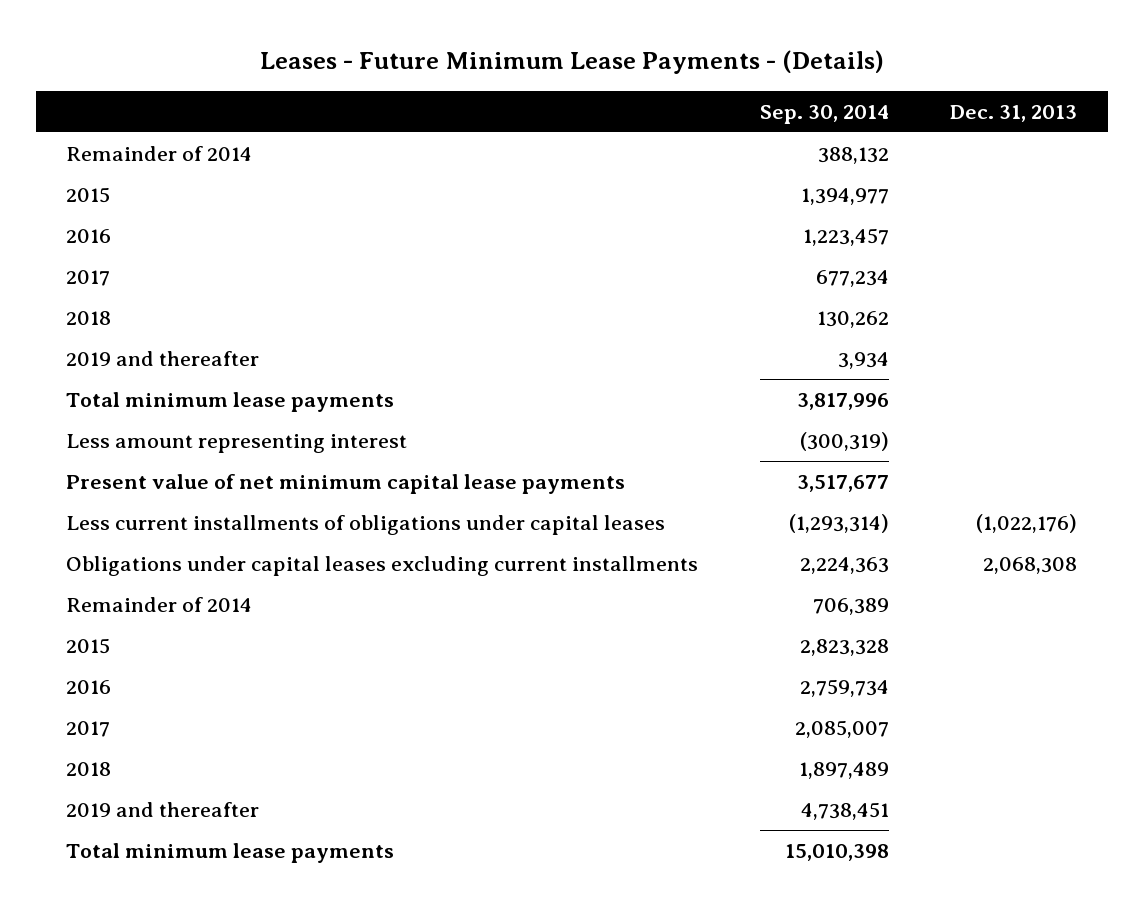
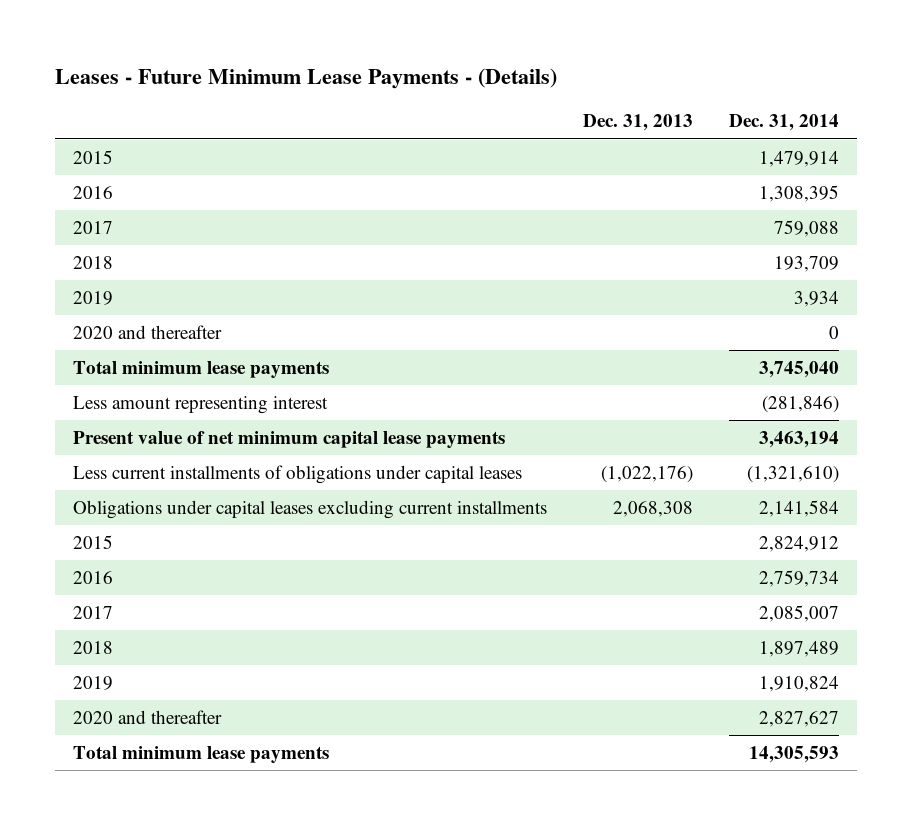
[759,104,889,124] Sep. 30, 2014 -> none
none -> [729,114,840,132] Dec. 31, 2014
[66,145,253,161] Remainder of 2014 -> none
none -> [72,291,113,306] 2019
[66,350,260,366] 2019 and thereafter -> [72,325,222,340] 2020 and thereafter
[66,596,253,612] Remainder of 2014 -> none
none -> [72,676,113,691] 2019
[66,801,260,817] 2019 and thereafter -> [72,710,222,725] 2020 and thereafter

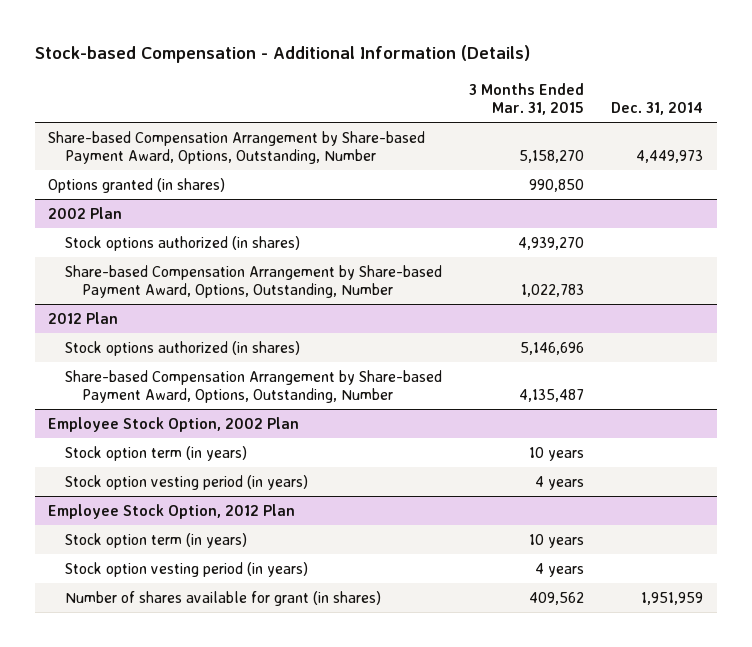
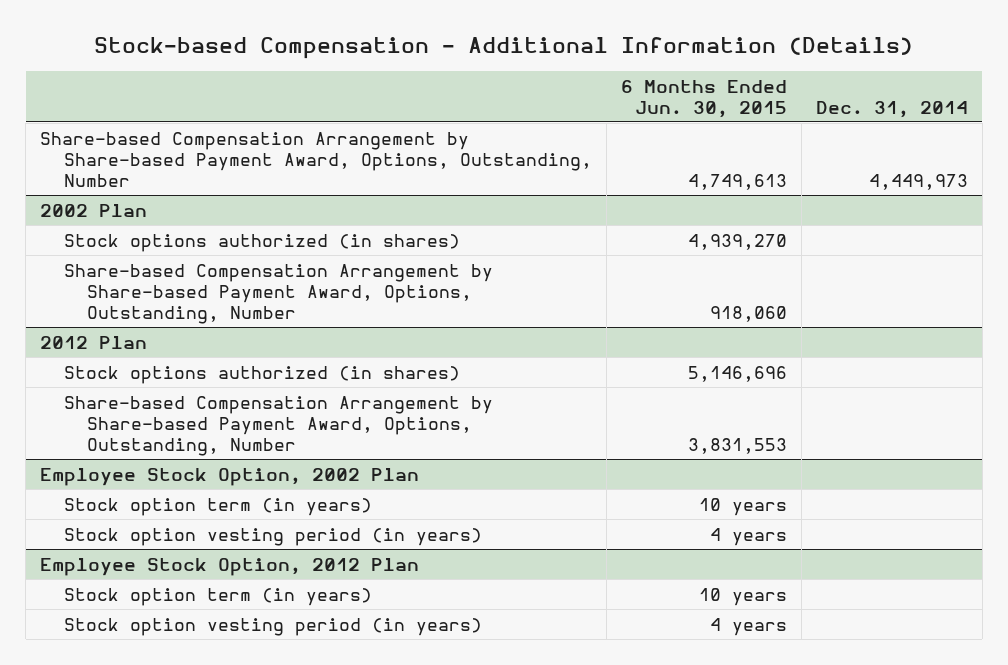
[469,82,585,115] 3 Months Ended Mar. 31, 2015 -> none
none -> [620,79,787,118] 6 Months Ended Jun. 30, 2015
[48,177,226,193] Options granted (in shares) -> none
[65,590,382,606] Number of shares available for grant (in shares) -> none

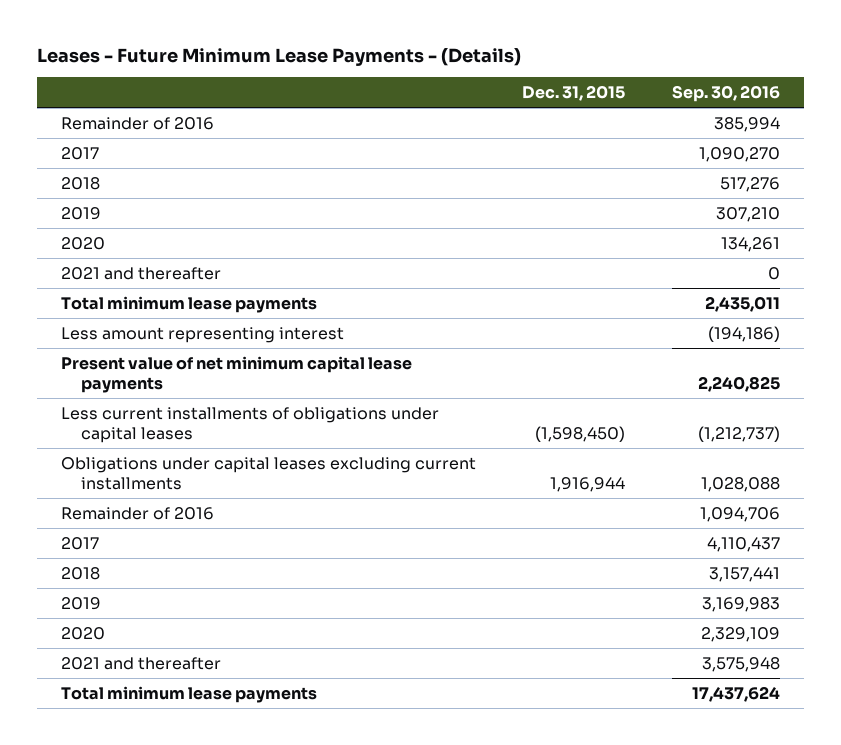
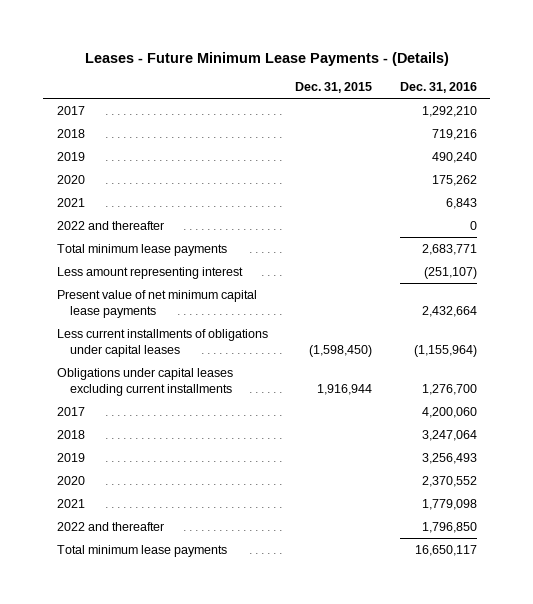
[672,85,781,103] Sep. 30, 2016 -> none
none -> [399,82,477,94] Dec. 31, 2016
[60,116,214,130] Remainder of 2016 -> none
none -> [56,197,85,207] 2021
[60,266,221,280] 2021 and thereafter -> [56,220,164,230] 2022 and thereafter
[60,506,214,520] Remainder of 2016 -> none
none -> [56,498,85,508] 2021
[60,656,221,670] 2021 and thereafter -> [56,521,164,531] 2022 and thereafter

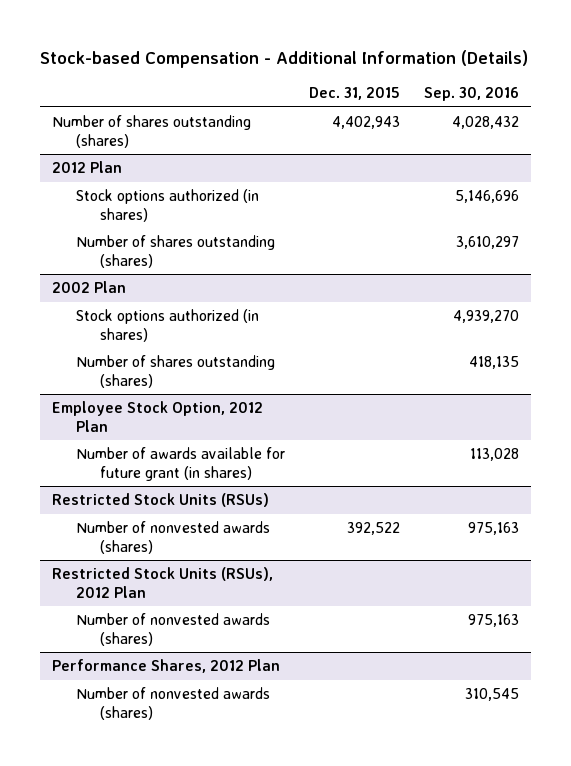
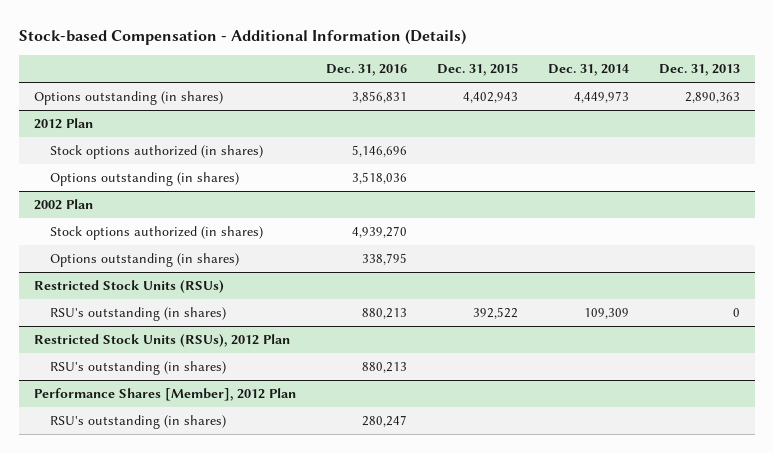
[424,87,520,102] Sep. 30, 2016 -> none
none -> [326,64,408,77] Dec. 31, 2016
none -> [547,64,629,77] Dec. 31, 2014
none -> [658,64,740,77] Dec. 31, 2013
[51,115,251,148] Number of shares outstanding (shares) -> [34,91,224,106] Options outstanding (in shares)
[76,235,276,268] Number of shares outstanding (shares) -> [49,172,239,187] Options outstanding (in shares)
[51,401,263,432] Employee Stock Option, 2012 Plan -> none
[76,447,286,481] Number of awards available for future grant (in shares) -> none
[76,355,276,388] Number of shares outstanding (shares) -> [49,253,239,268] Options outstanding (in shares)
[76,521,271,554] Number of nonvested awards (shares) -> [49,307,226,322] RSU's outstanding (in shares)
[76,613,271,646] Number of nonvested awards (shares) -> [49,361,226,376] RSU's outstanding (in shares)
[51,659,280,674] Performance Shares, 2012 Plan -> [34,388,297,402] Performance Shares [Member], 2012 Plan
[76,687,271,720] Number of nonvested awards (shares) -> [49,415,226,430] RSU's outstanding (in shares)

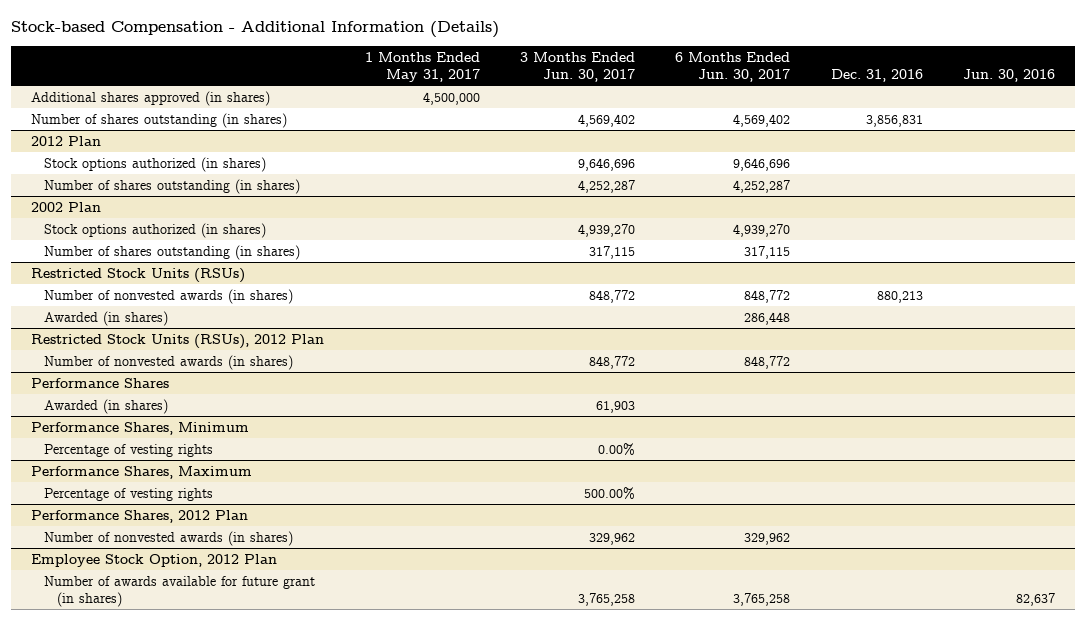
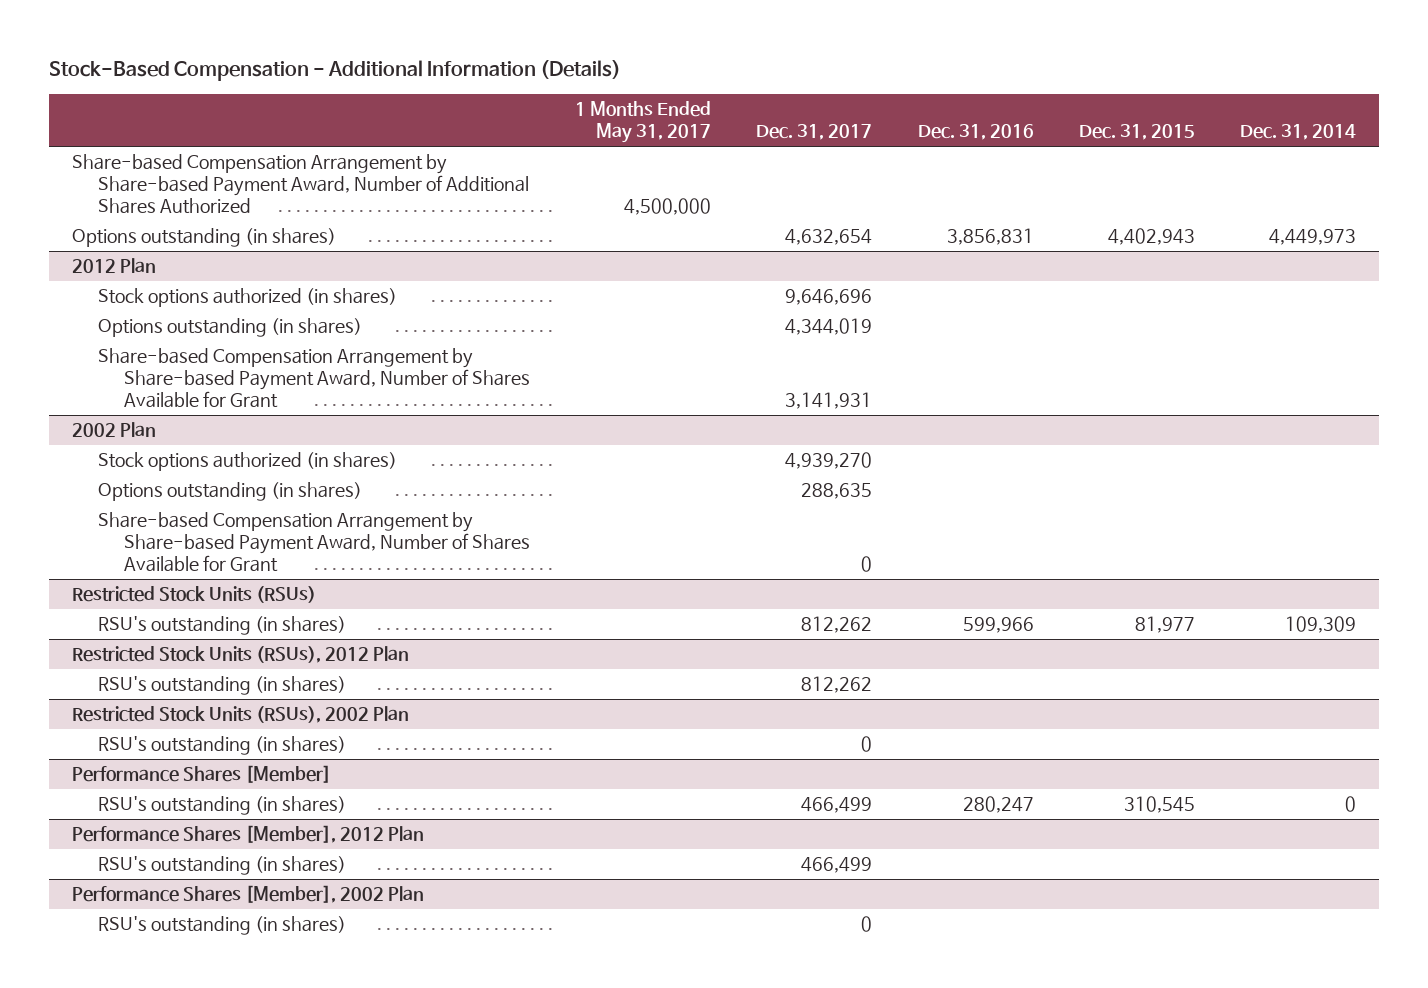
[11,21,500,39] Stock-based Compensation - Additional Information (Details) -> [49,60,622,82] Stock-Based Compensation - Additional Information (Details)
[519,51,635,82] 3 Months Ended Jun. 30, 2017 -> none
[675,51,791,82] 6 Months Ended Jun. 30, 2017 -> none
[962,68,1055,82] Jun. 30, 2016 -> none
none -> [756,124,873,141] Dec. 31, 2017
none -> [1078,124,1195,141] Dec. 31, 2015
none -> [1240,124,1357,141] Dec. 31, 2014
[31,90,271,106] Additional shares approved (in shares) -> [71,154,529,215] Share-based Compensation Arrangement by Share-based Payment Award, Number of Additional Shares Authorized
[31,112,288,128] Number of shares outstanding (in shares) -> [71,228,336,248] Options outstanding (in shares)
[44,178,301,194] Number of shares outstanding (in shares) -> [97,318,362,338] Options outstanding (in shares)
none -> [97,348,530,409] Share-based Compensation Arrangement by Share-based Payment Award, Number of Shares Available for Grant
[44,244,301,260] Number of shares outstanding (in shares) -> [97,482,362,502] Options outstanding (in shares)
none -> [97,512,530,573] Share-based Compensation Arrangement by Share-based Payment Award, Number of Shares Available for Grant
[44,310,169,326] Awarded (in shares) -> none
[44,288,294,304] Number of nonvested awards (in shares) -> [97,616,346,636] RSU's outstanding (in shares)
[876,290,923,303] 880,213 -> [962,617,1034,634] 599,966
[44,398,169,414] Awarded (in shares) -> none
[31,421,250,435] Performance Shares, Minimum -> none
[44,443,214,457] Percentage of vesting rights -> none
[31,465,253,479] Performance Shares, Maximum -> none
[44,487,214,501] Percentage of vesting rights -> none
[31,553,278,567] Employee Stock Option, 2012 Plan -> none
[44,575,316,607] Number of awards available for future grant (in shares) -> none
[44,354,294,370] Number of nonvested awards (in shares) -> [97,676,346,696] RSU's outstanding (in shares)
none -> [71,706,409,724] Restricted Stock Units (RSUs), 2002 Plan
none -> [97,736,346,756] RSU's outstanding (in shares)
[31,377,170,388] Performance Shares -> [71,765,331,784] Performance Shares [Member]
none -> [97,796,346,816] RSU's outstanding (in shares)
[31,509,249,523] Performance Shares, 2012 Plan -> [71,825,424,844] Performance Shares [Member], 2012 Plan
[44,530,294,546] Number of nonvested awards (in shares) -> [97,856,346,876] RSU's outstanding (in shares)
none -> [71,885,424,904] Performance Shares [Member], 2002 Plan
none -> [97,916,346,936] RSU's outstanding (in shares)

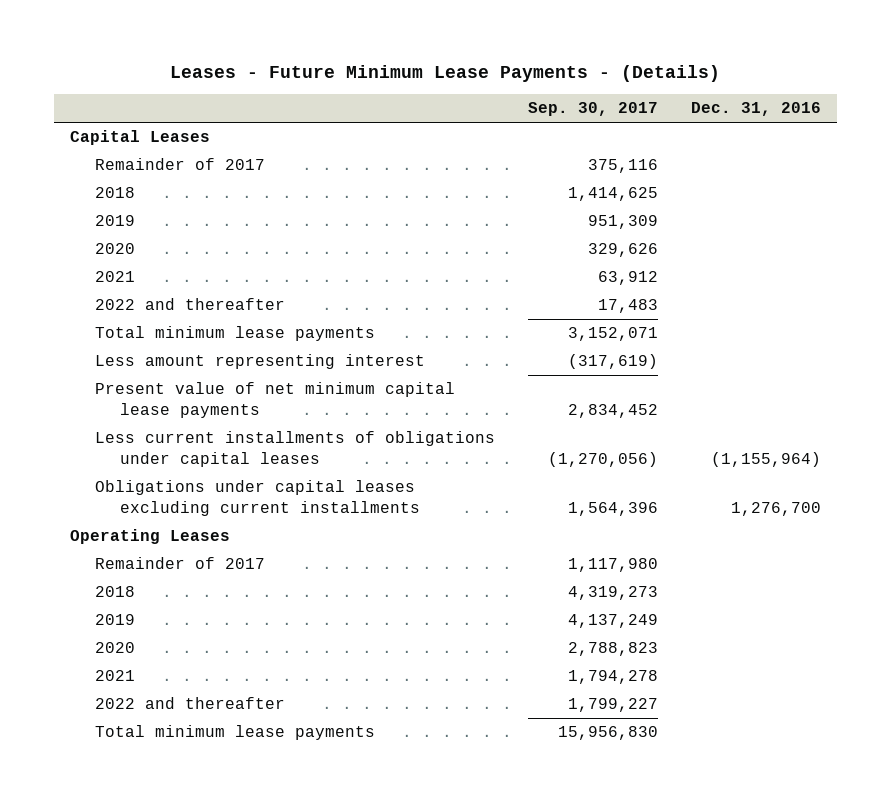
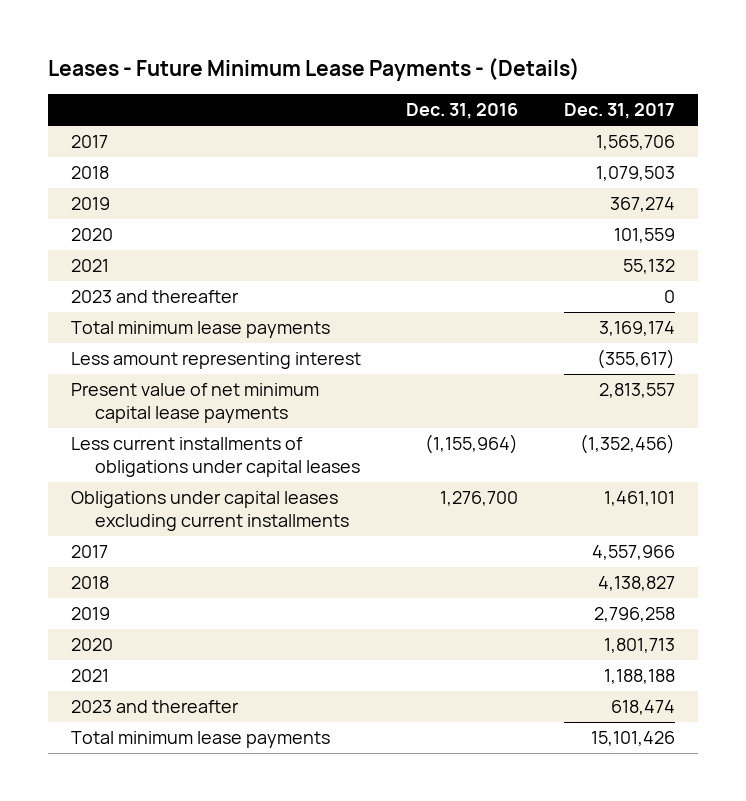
[527,102,658,117] Sep. 30, 2017 -> none
none -> [564,103,676,120] Dec. 31, 2017
[70,130,211,146] Capital Leases -> none
[95,158,266,171] Remainder of 2017 -> [70,135,108,149] 2017
[95,298,286,311] 2022 and thereafter -> [70,290,239,304] 2023 and thereafter
[70,529,231,545] Operating Leases -> none
[95,557,266,570] Remainder of 2017 -> [70,545,108,559] 2017
[95,697,286,710] 2022 and thereafter -> [70,700,239,714] 2023 and thereafter

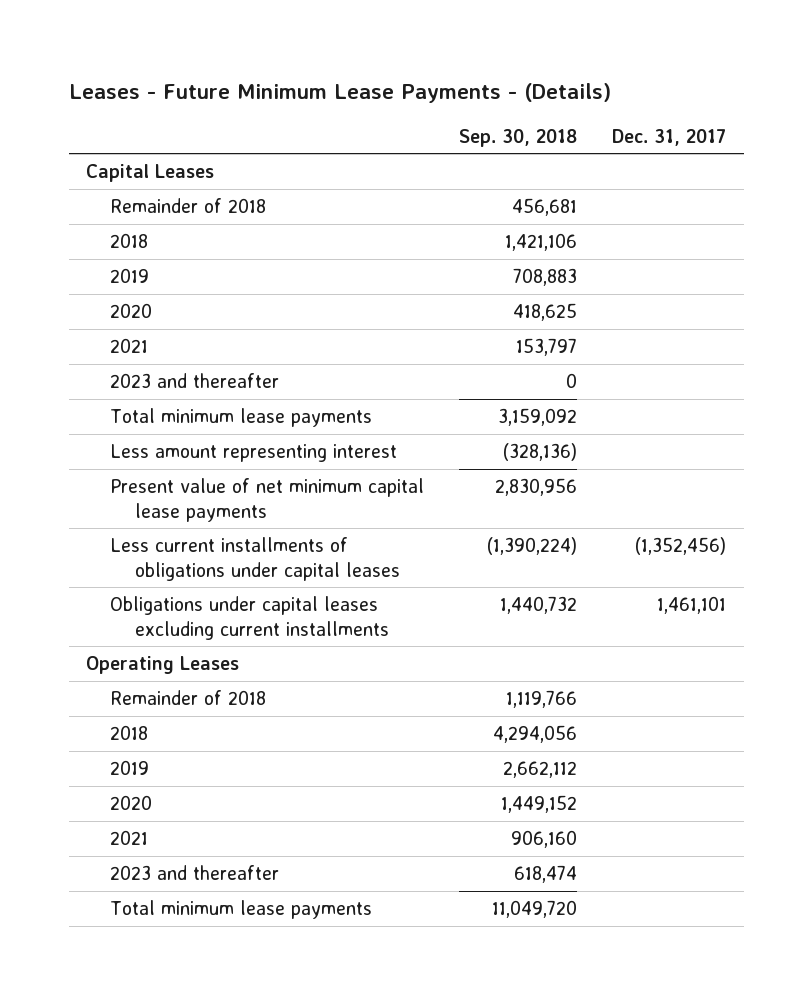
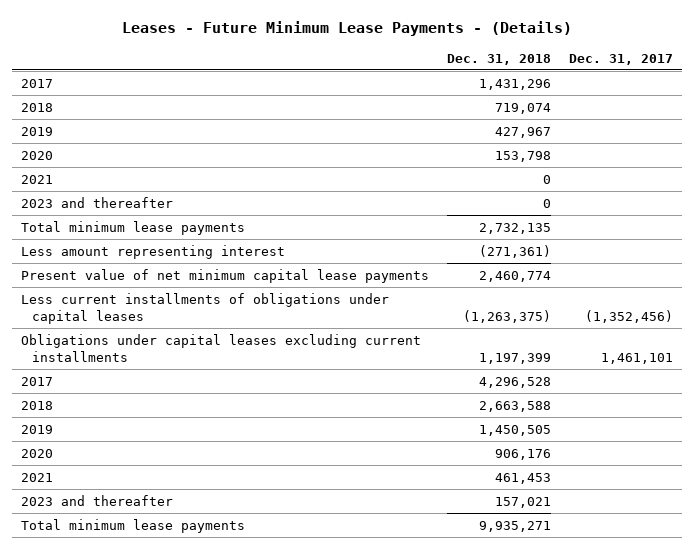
[459,128,578,147] Sep. 30, 2018 -> none
none -> [446,53,551,65] Dec. 31, 2018
[86,164,215,183] Capital Leases -> none
[110,198,267,214] Remainder of 2018 -> [21,78,54,88] 2017
[86,656,240,675] Operating Leases -> none
[110,690,267,706] Remainder of 2018 -> [21,376,54,386] 2017

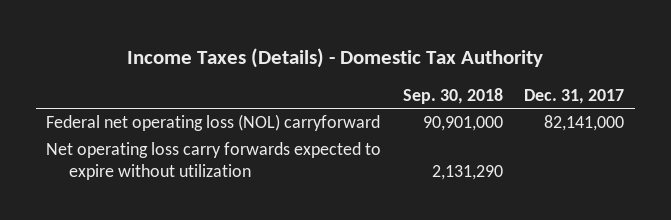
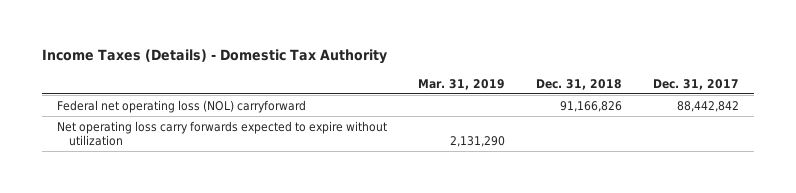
[402,87,503,104] Sep. 30, 2018 -> none
none -> [417,78,505,90] Mar. 31, 2019
none -> [535,78,622,90] Dec. 31, 2018
[544,115,625,132] 82,141,000 -> [676,101,739,113] 88,442,842

